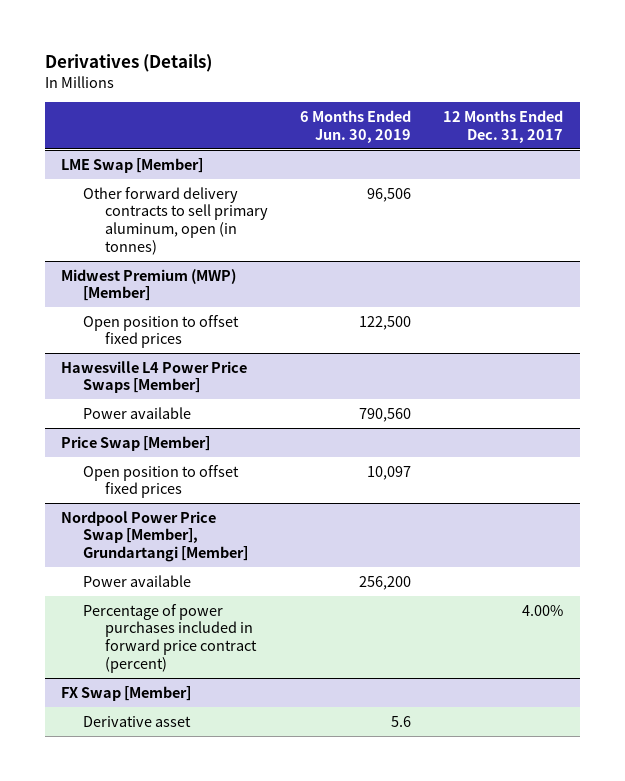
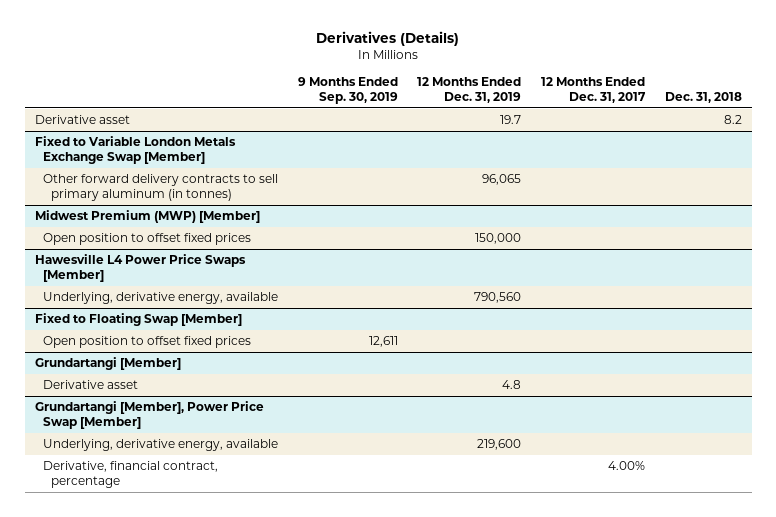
[299,109,411,143] 6 Months Ended Jun. 30, 2019 -> none
none -> [297,76,398,105] 9 Months Ended Sep. 30, 2019
none -> [417,76,522,104] 12 Months Ended Dec. 31, 2019
none -> [664,92,742,104] Dec. 31, 2018
none -> [34,115,130,125] Derivative asset
[61,157,204,173] LME Swap [Member] -> [34,136,236,165] Fixed to Variable London Metals Exchange Swap [Member]
[83,186,268,256] Other forward delivery contracts to sell primary aluminum, open (in tonnes) -> [42,174,278,202] Other forward delivery contracts to sell primary aluminum (in tonnes)
[83,406,192,419] Power available -> [42,292,278,305] Underlying, derivative energy, available
[61,435,211,451] Price Swap [Member] -> [34,313,242,327] Fixed to Floating Swap [Member]
[61,685,192,701] FX Swap [Member] -> none
[83,715,192,727] Derivative asset -> none
none -> [34,357,181,371] Grundartangi [Member]
none -> [42,380,138,390] Derivative asset
[61,510,249,563] Nordpool Power Price Swap [Member], Grundartangi [Member] -> [34,401,264,430] Grundartangi [Member], Power Price Swap [Member]
[83,574,192,587] Power available -> [42,439,278,452] Underlying, derivative energy, available
[83,603,257,674] Percentage of power purchases included in forward price contract (percent) -> [42,461,218,489] Derivative, financial contract, percentage

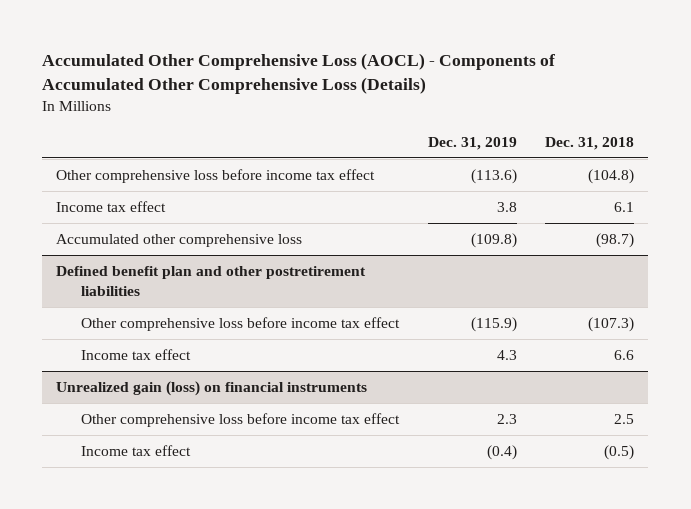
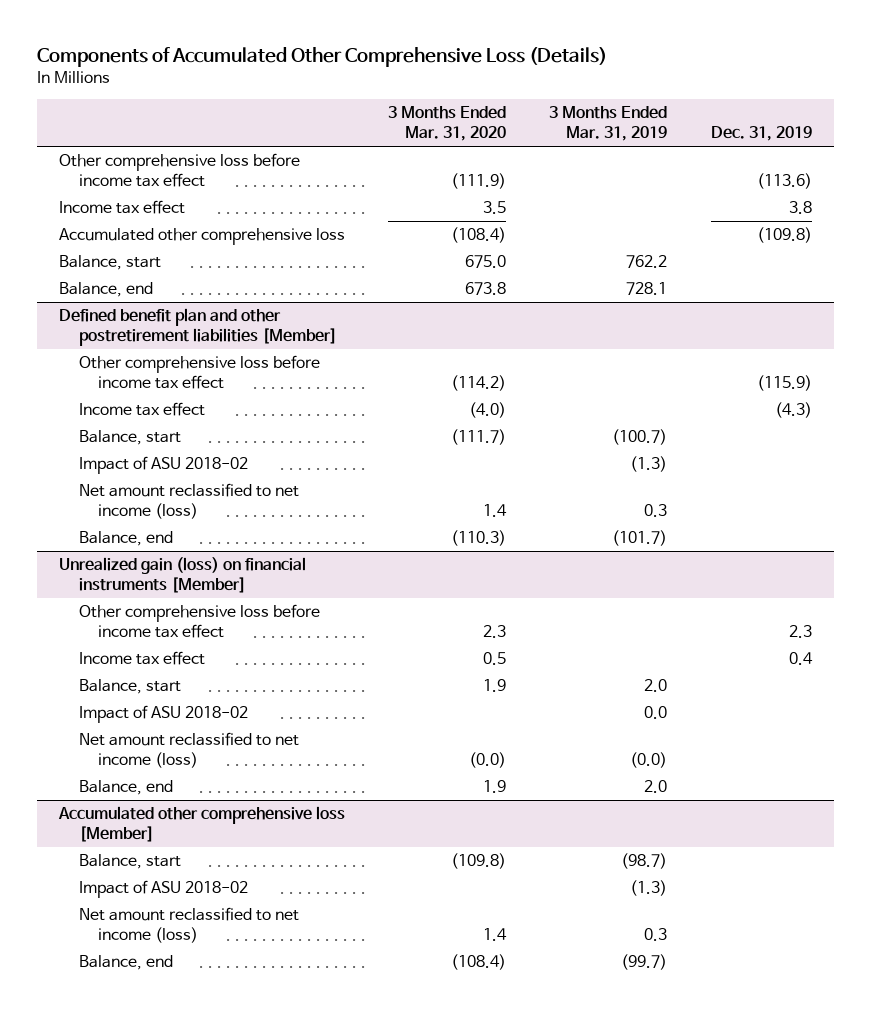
[42,53,556,94] Accumulated Other Comprehensive Loss (AOCL) - Components of Accumulated Other Comprehensive Loss (Details) -> [36,46,607,67] Components of Accumulated Other Comprehensive Loss (Details)
[545,136,635,150] Dec. 31, 2018 -> none
none -> [388,106,507,142] 3 Months Ended Mar. 31, 2020
none -> [549,106,668,142] 3 Months Ended Mar. 31, 2019
none -> [58,255,161,271] Balance, start
none -> [58,282,153,298] Balance, end
[56,265,367,296] Defined benefit plan and other postretirement liabilities -> [58,308,337,347] Defined benefit plan and other postretirement liabilities [Member]
[496,349,517,360] 4.3 -> [774,402,812,419] (4.3)
none -> [78,430,181,446] Balance, start
none -> [78,456,248,475] Impact of ASU 2018-02
none -> [78,483,299,520] Net amount reclassified to net income (loss)
none -> [78,531,173,547] Balance, end
[56,380,368,396] Unrealized gain (loss) on financial instruments -> [58,557,306,594] Unrealized gain (loss) on financial instruments [Member]
[486,444,517,460] (0.4) -> [788,652,813,666] 0.4
none -> [78,679,181,695] Balance, start
none -> [78,705,248,724] Impact of ASU 2018-02
none -> [78,732,299,769] Net amount reclassified to net income (loss)
none -> [78,780,173,796] Balance, end
none -> [57,806,345,843] Accumulated other comprehensive loss [Member]
none -> [78,854,181,870] Balance, start
none -> [78,880,248,899] Impact of ASU 2018-02
none -> [78,907,299,944] Net amount reclassified to net income (loss)
none -> [78,955,173,971] Balance, end

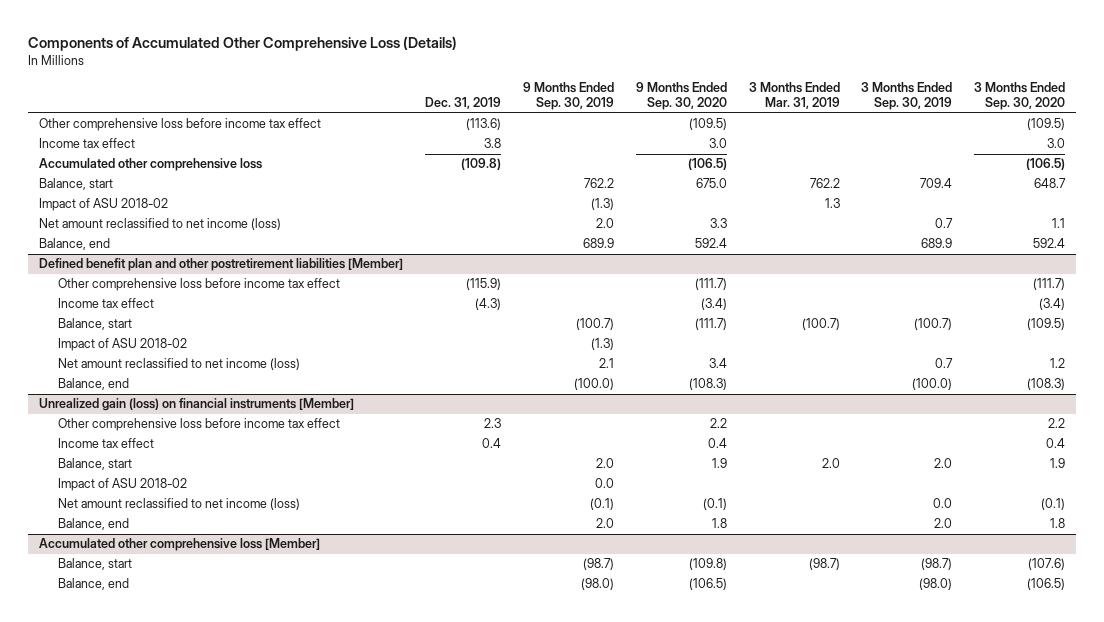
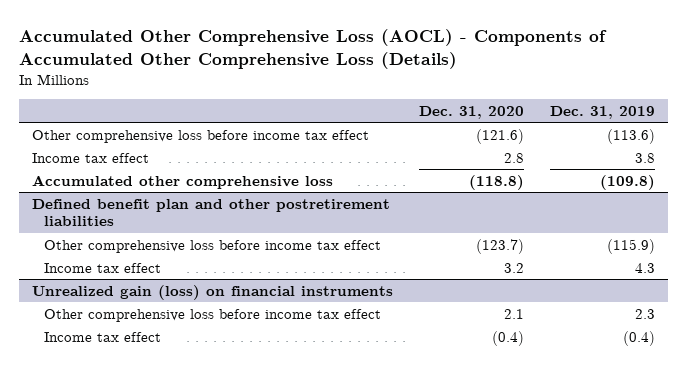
[28,35,458,51] Components of Accumulated Other Comprehensive Loss (Details) -> [19,28,608,69] Accumulated Other Comprehensive Loss (AOCL) - Components of Accumulated Other Comprehensive Loss (Details)
[522,81,614,111] 9 Months Ended Sep. 30, 2019 -> none
[635,81,727,111] 9 Months Ended Sep. 30, 2020 -> none
[748,81,840,110] 3 Months Ended Mar. 31, 2019 -> none
[861,81,953,111] 3 Months Ended Sep. 30, 2019 -> none
[974,81,1066,111] 3 Months Ended Sep. 30, 2020 -> none
none -> [419,106,525,120] Dec. 31, 2020
[39,178,114,191] Balance, start -> none
[39,198,169,212] Impact of ASU 2018-02 -> none
[39,218,282,231] Net amount reclassified to net income (loss) -> none
[39,238,111,251] Balance, end -> none
[39,258,404,272] Defined benefit plan and other postretirement liabilities [Member] -> [32,198,391,227] Defined benefit plan and other postretirement liabilities
[57,318,132,331] Balance, start -> none
[57,338,187,352] Impact of ASU 2018-02 -> none
[57,358,300,371] Net amount reclassified to net income (loss) -> none
[57,378,129,391] Balance, end -> none
[475,298,502,311] (4.3) -> [635,262,656,273] 4.3
[39,398,355,412] Unrealized gain (loss) on financial instruments [Member] -> [32,284,394,300] Unrealized gain (loss) on financial instruments
[57,458,132,471] Balance, start -> none
[57,478,187,492] Impact of ASU 2018-02 -> none
[57,498,300,511] Net amount reclassified to net income (loss) -> none
[57,518,129,531] Balance, end -> none
[39,538,321,552] Accumulated other comprehensive loss [Member] -> none
[57,558,132,571] Balance, start -> none
[57,578,129,591] Balance, end -> none
[482,438,502,449] 0.4 -> [623,330,656,346] (0.4)

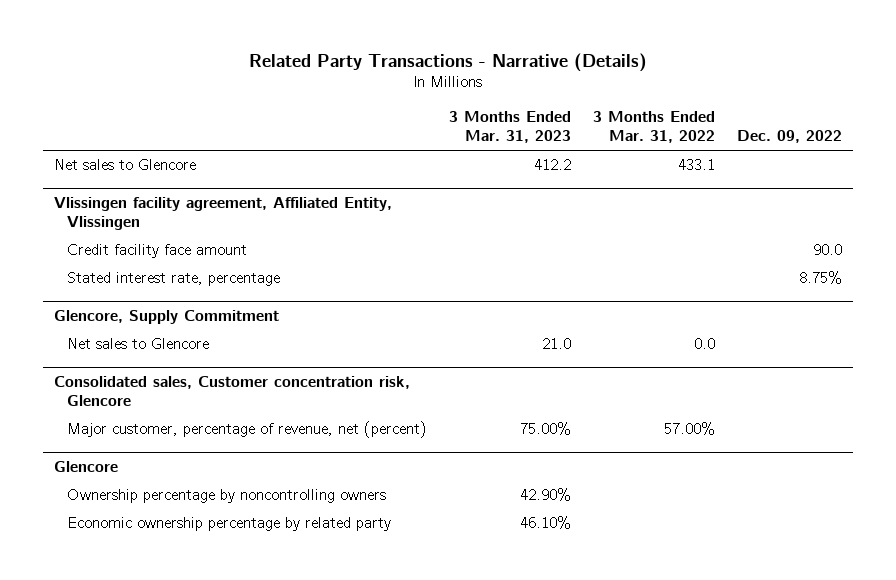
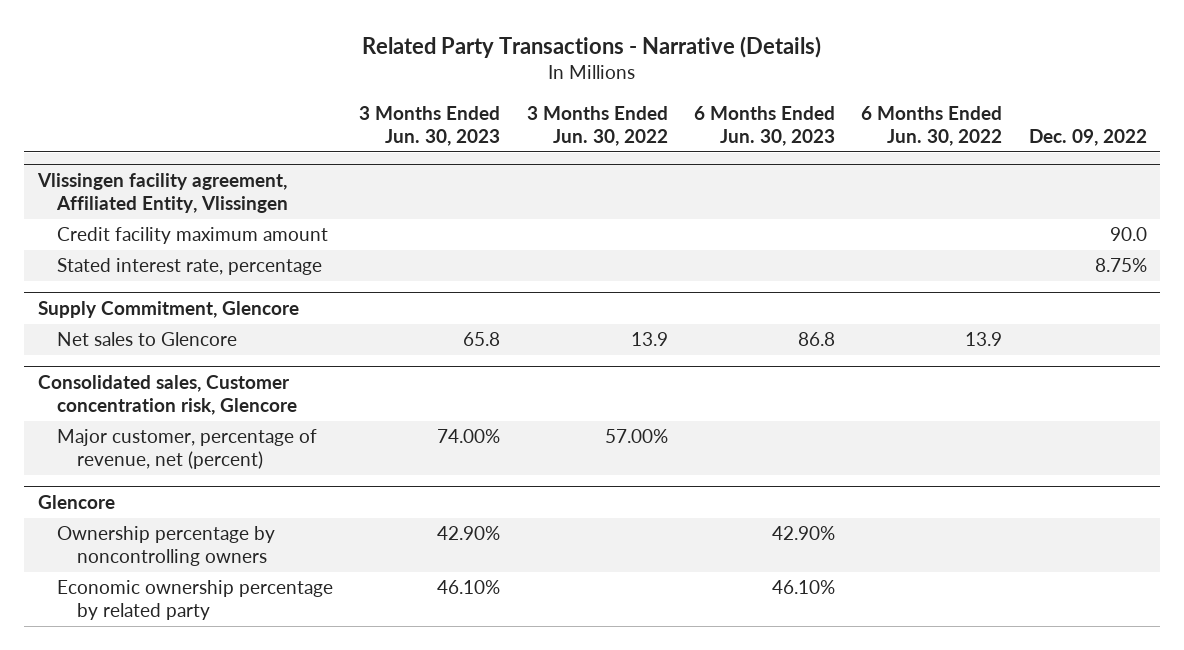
[449,111,572,144] 3 Months Ended Mar. 31, 2023 -> none
[593,111,716,144] 3 Months Ended Mar. 31, 2022 -> none
none -> [359,105,501,146] 3 Months Ended Jun. 30, 2023
none -> [526,105,668,146] 3 Months Ended Jun. 30, 2022
none -> [694,105,836,146] 6 Months Ended Jun. 30, 2023
none -> [861,105,1003,146] 6 Months Ended Jun. 30, 2022
[54,159,197,171] Net sales to Glencore -> none
[67,244,248,259] Credit facility face amount -> [57,227,329,245] Credit facility maximum amount
[54,310,280,325] Glencore, Supply Commitment -> [37,300,299,318] Supply Commitment, Glencore

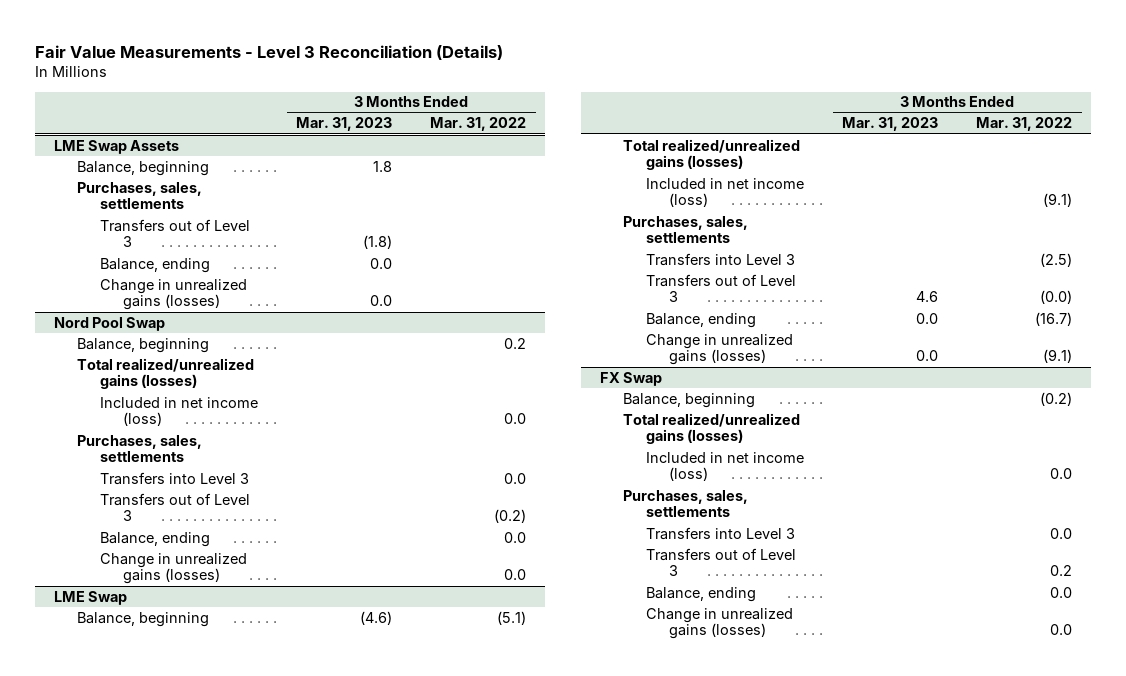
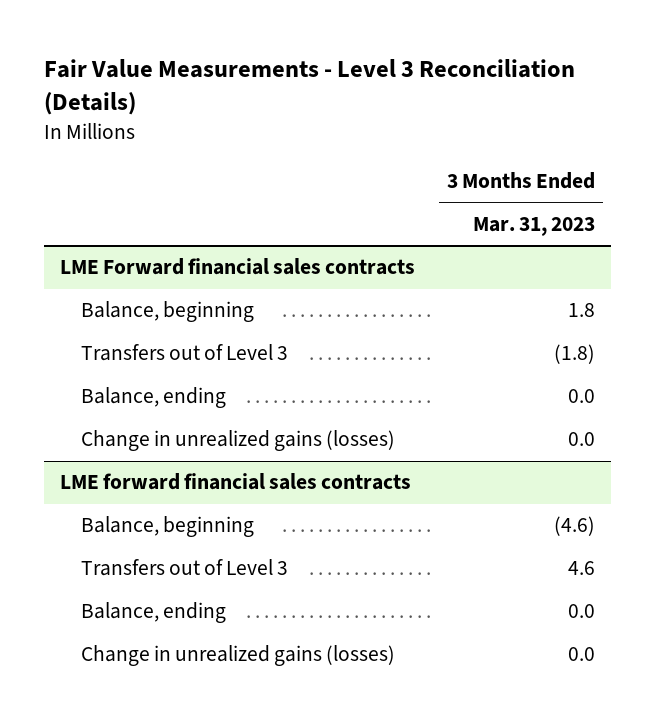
[430,117,527,132] Mar. 31, 2022 -> none
[54,139,180,154] LME Swap Assets -> [60,258,416,276] LME Forward financial sales contracts
[77,181,203,210] Purchases, sales, settlements -> none
[54,316,166,331] Nord Pool Swap -> none
[77,337,210,353] Balance, beginning -> none
[77,357,255,390] Total realized/unrealized gains (losses) -> none
[100,396,259,427] Included in net income (loss) -> none
[77,434,203,463] Purchases, sales, settlements -> none
[100,471,250,485] Transfers into Level 3 -> none
[100,492,251,522] Transfers out of Level 3 -> none
[100,531,211,547] Balance, ending -> none
[100,552,248,585] Change in unrealized gains (losses) -> none
[54,590,128,605] LME Swap -> [60,473,412,491] LME forward financial sales contracts
[623,138,801,171] Total realized/unrealized gains (losses) -> none
[646,177,805,208] Included in net income (loss) -> none
[623,215,749,244] Purchases, sales, settlements -> none
[646,252,796,266] Transfers into Level 3 -> none
[600,371,663,386] FX Swap -> none
[623,392,756,408] Balance, beginning -> none
[623,412,801,445] Total realized/unrealized gains (losses) -> none
[646,451,805,482] Included in net income (loss) -> none
[623,489,749,518] Purchases, sales, settlements -> none
[646,526,796,540] Transfers into Level 3 -> none
[646,547,797,577] Transfers out of Level 3 -> none
[646,586,757,602] Balance, ending -> none
[646,607,794,640] Change in unrealized gains (losses) -> none

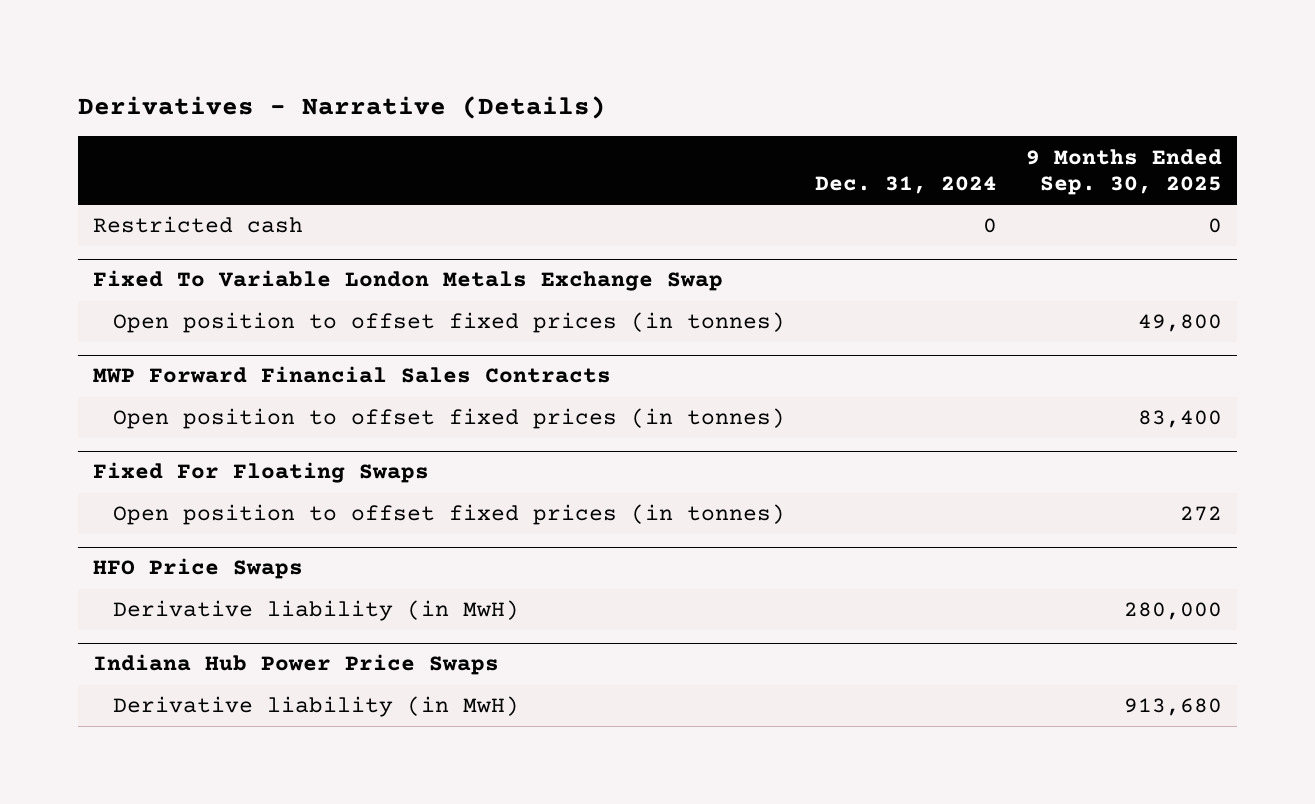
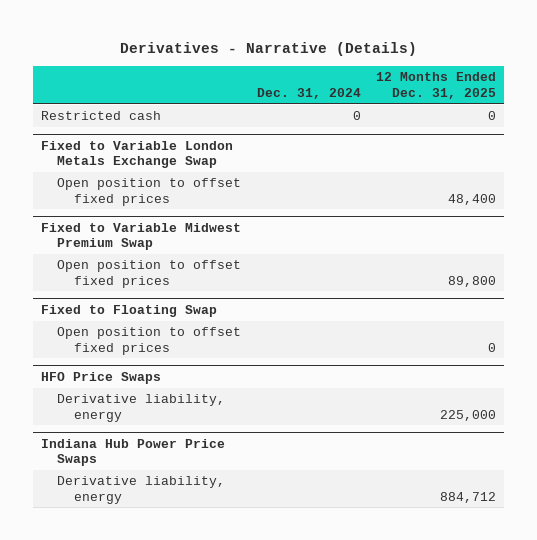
[1026,148,1223,195] 9 Months Ended Sep. 30, 2025 -> none
none -> [376,72,497,99] 12 Months Ended Dec. 31, 2025
[93,462,430,484] Fixed For Floating Swaps -> none
[113,504,786,526] Open position to offset fixed prices (in tonnes) -> none
[93,270,724,292] Fixed To Variable London Metals Exchange Swap -> [41,140,234,169] Fixed to Variable London Metals Exchange Swap
[113,312,786,334] Open position to offset fixed prices (in tonnes) -> [57,178,242,206] Open position to offset fixed prices
[93,366,612,384] MWP Forward Financial Sales Contracts -> [41,222,242,251] Fixed to Variable Midwest Premium Swap
[113,408,786,430] Open position to offset fixed prices (in tonnes) -> [57,260,242,288] Open position to offset fixed prices
none -> [41,304,218,317] Fixed to Floating Swap
none -> [57,327,242,355] Open position to offset fixed prices
[113,600,520,622] Derivative liability (in MwH) -> [57,394,226,422] Derivative liability, energy
[113,696,520,718] Derivative liability (in MwH) -> [57,476,226,504] Derivative liability, energy

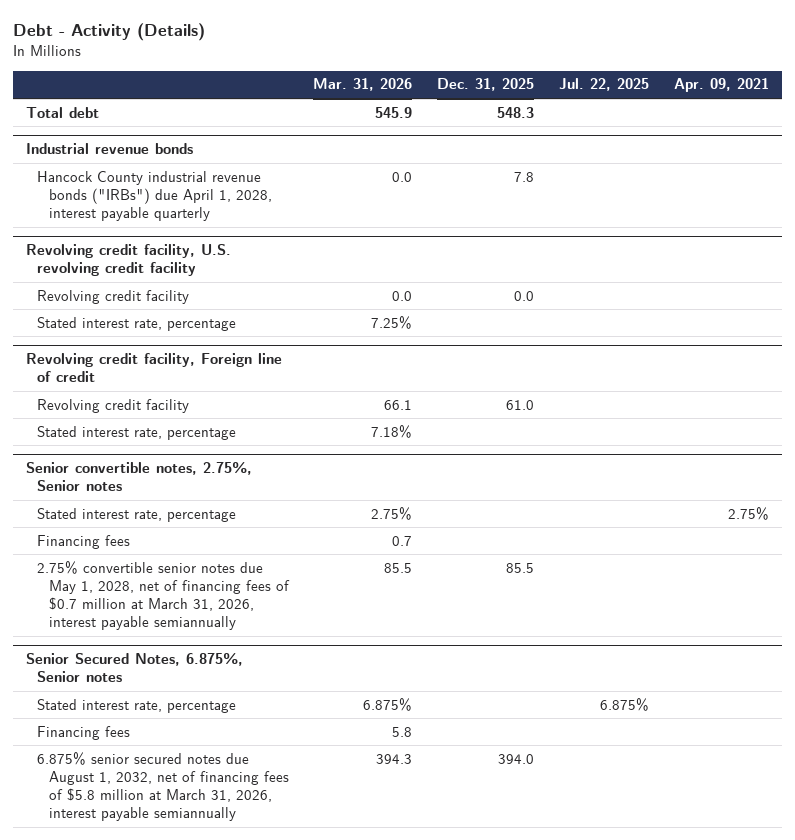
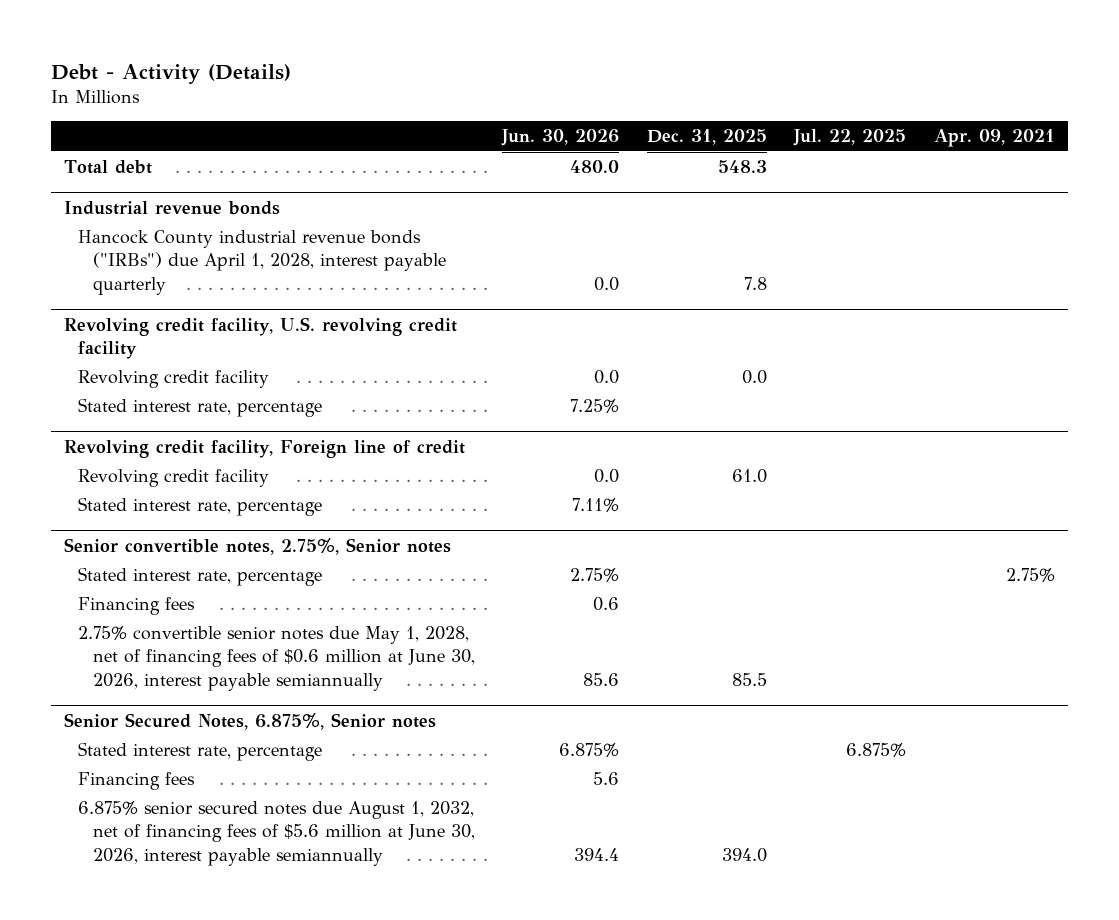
[313,78,413,92] Mar. 31, 2026 -> none
none -> [501,129,620,147] Jun. 30, 2026
[37,560,290,631] 2.75% convertible senior notes due May 1, 2028, net of financing fees of $0.7 million at March 31, 2026, interest payable semiannually -> [78,625,475,691] 2.75% convertible senior notes due May 1, 2028, net of financing fees of $0.6 million at June 30, 2026, interest payable semiannually
[37,751,289,822] 6.875% senior secured notes due August 1, 2032, net of financing fees of $5.8 million at March 31, 2026, interest payable semiannually -> [78,800,475,866] 6.875% senior secured notes due August 1, 2032, net of financing fees of $5.6 million at June 30, 2026, interest payable semiannually

